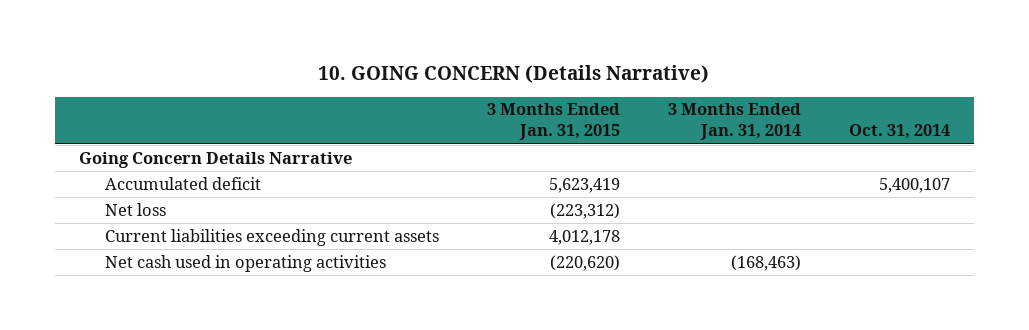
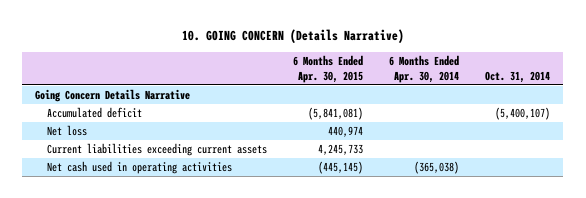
[486,103,620,141] 3 Months Ended Jan. 31, 2015 -> none
[667,103,801,141] 3 Months Ended Jan. 31, 2014 -> none
none -> [293,54,364,83] 6 Months Ended Apr. 30, 2015
none -> [389,54,460,83] 6 Months Ended Apr. 30, 2014
[878,177,950,193] 5,400,107 -> [495,107,551,121] (5,400,107)

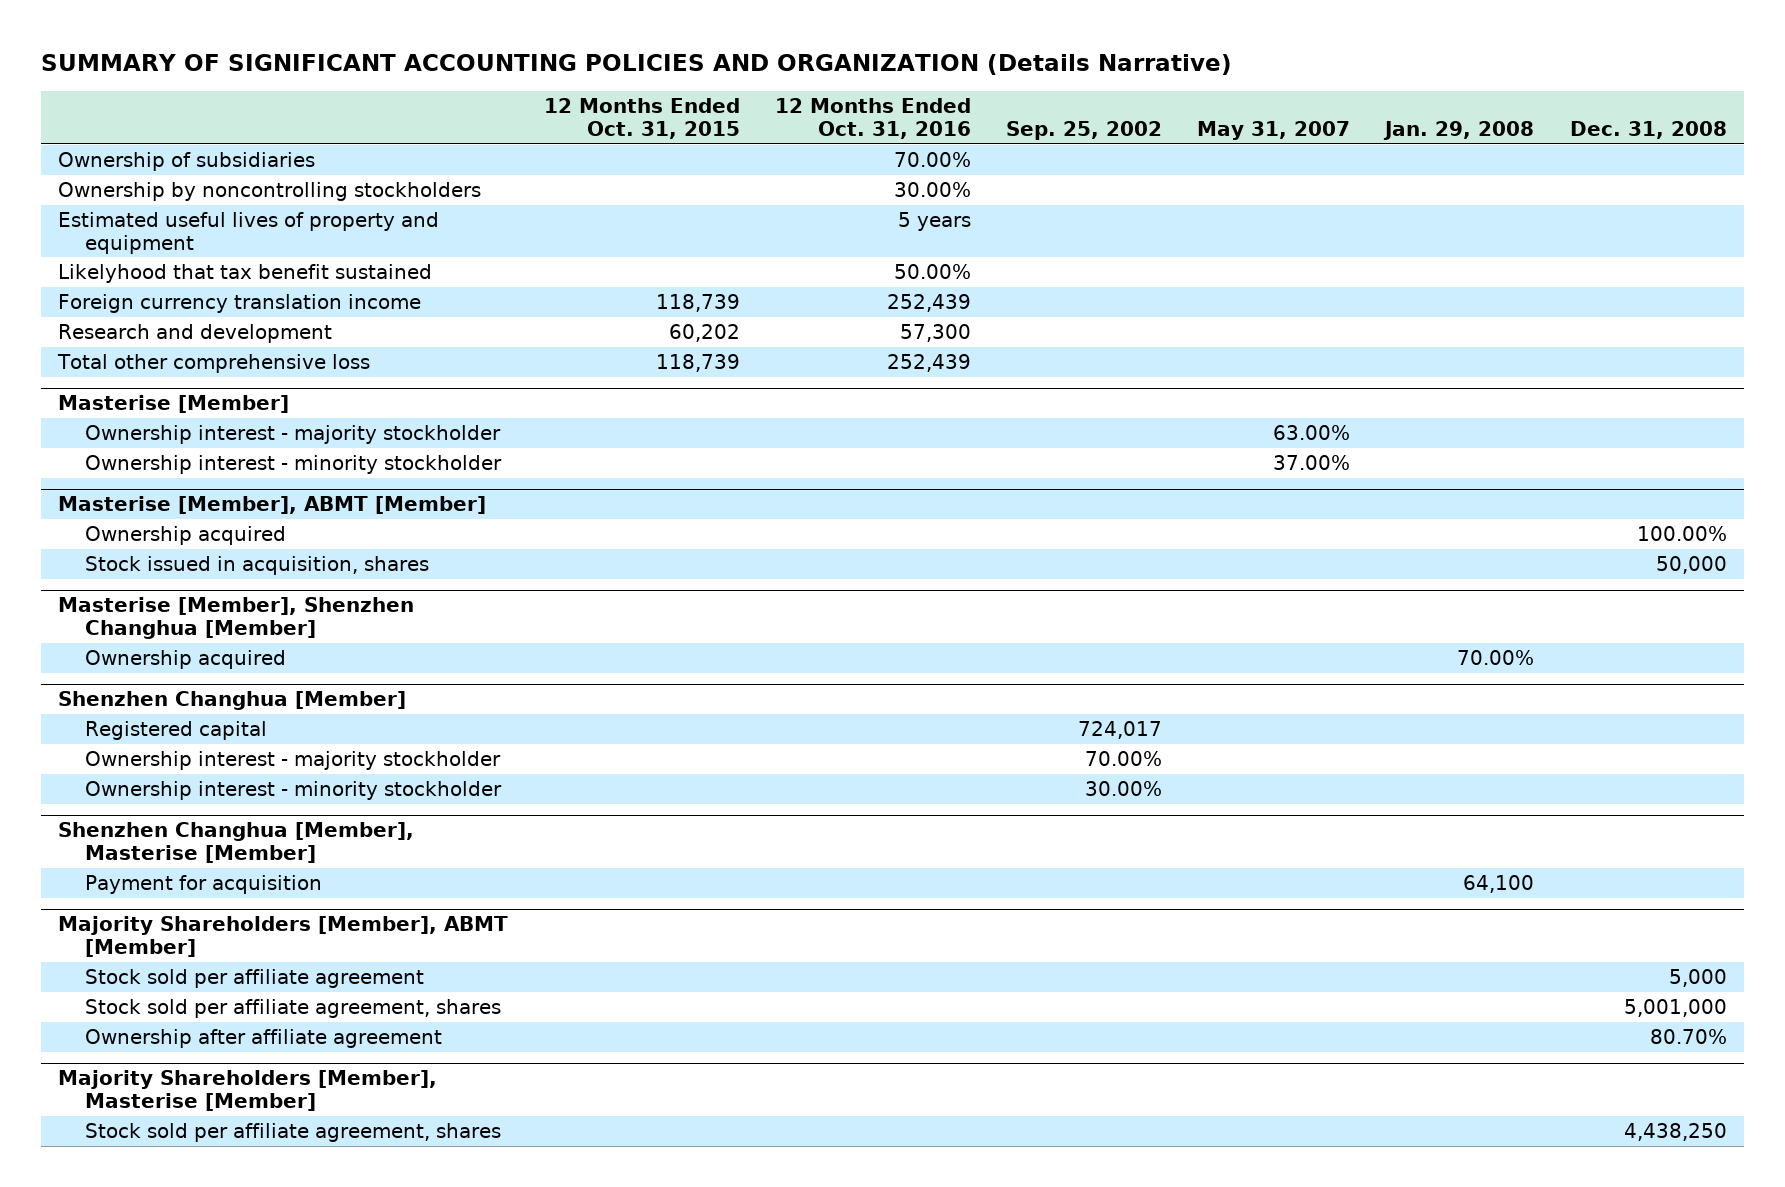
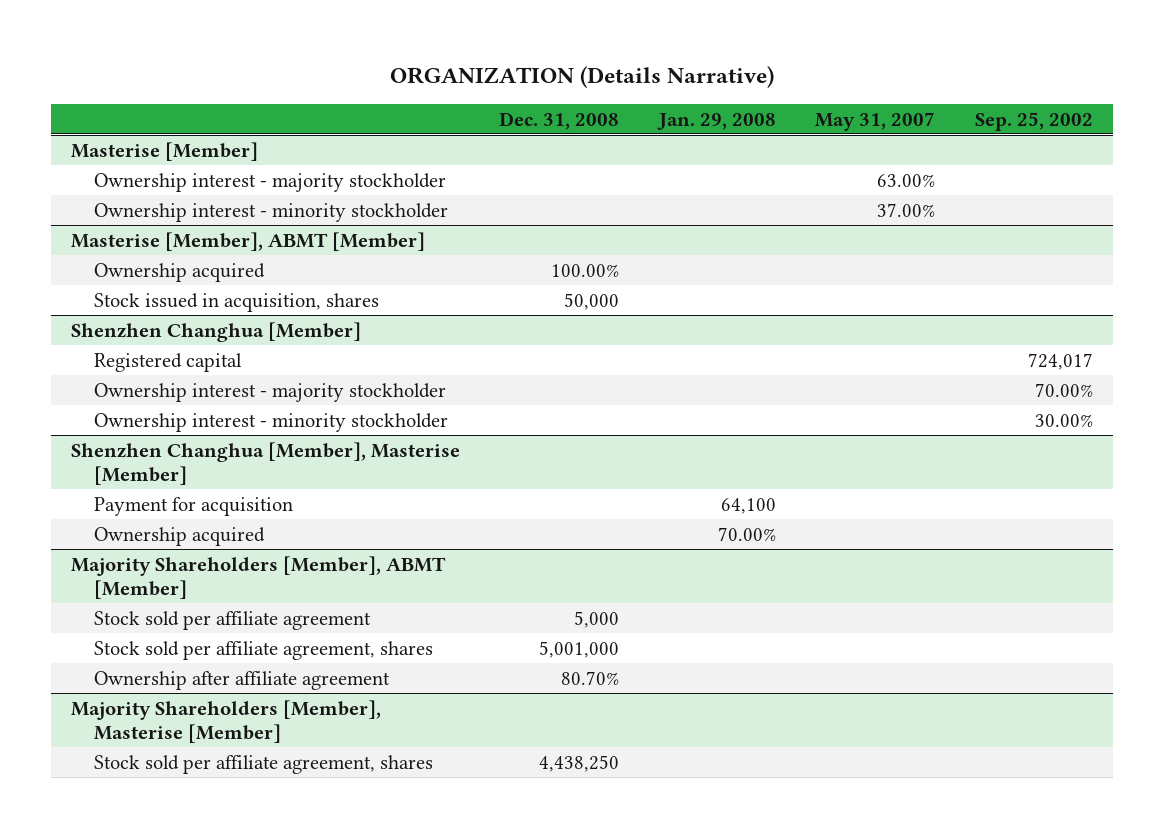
[40,54,1232,76] SUMMARY OF SIGNIFICANT ACCOUNTING POLICIES AND ORGANIZATION (Details Narrative) -> [389,66,774,89] ORGANIZATION (Details Narrative)
[543,98,740,140] 12 Months Ended Oct. 31, 2015 -> none
[774,98,971,140] 12 Months Ended Oct. 31, 2016 -> none
[58,151,316,171] Ownership of subsidiaries -> none
[58,181,482,201] Ownership by noncontrolling stockholders -> none
[58,211,440,254] Estimated useful lives of property and equipment -> none
[58,263,433,283] Likelyhood that tax benefit sustained -> none
[58,293,422,313] Foreign currency translation income -> none
[58,323,333,343] Research and development -> none
[57,353,371,373] Total other comprehensive loss -> none
[58,597,415,640] Masterise [Member], Shenzhen Changhua [Member] -> none
[85,649,287,669] Ownership acquired -> none
none -> [94,526,266,546] Ownership acquired

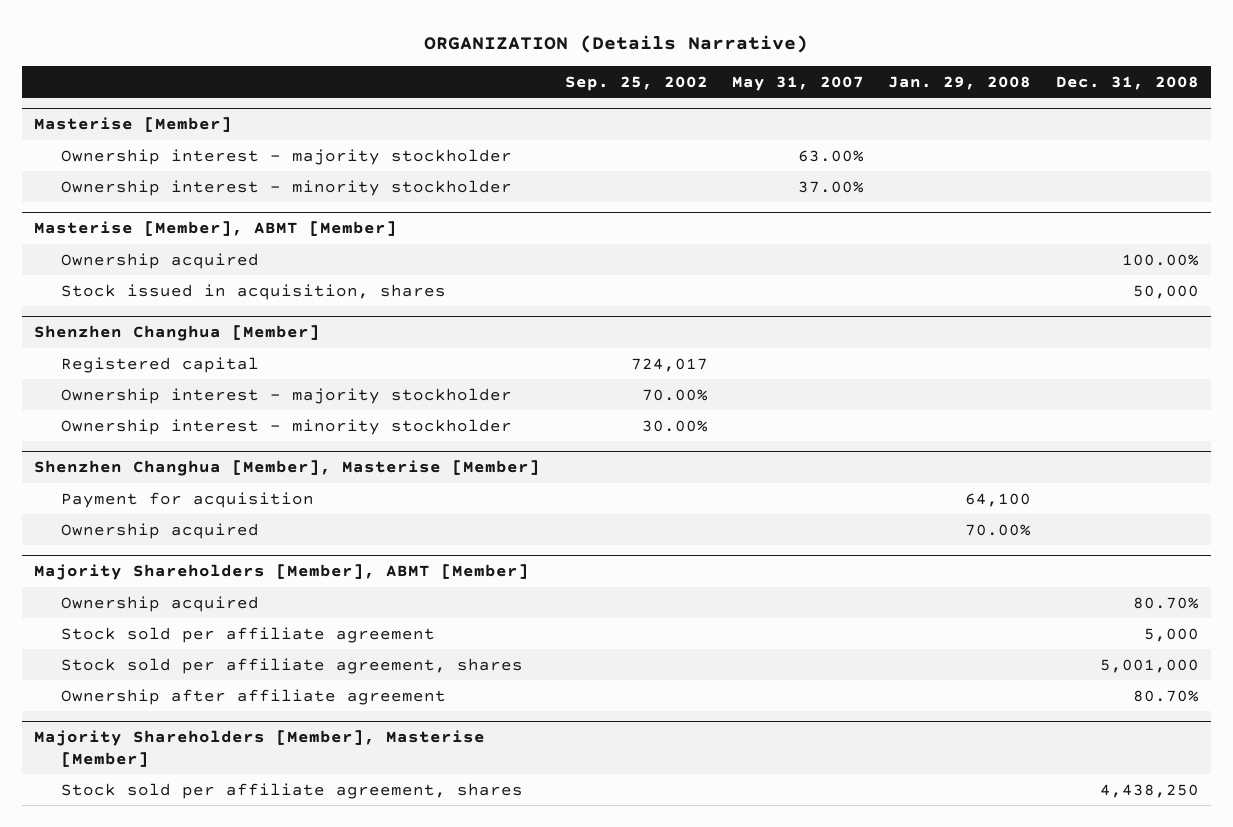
none -> [60,595,259,612] Ownership acquired

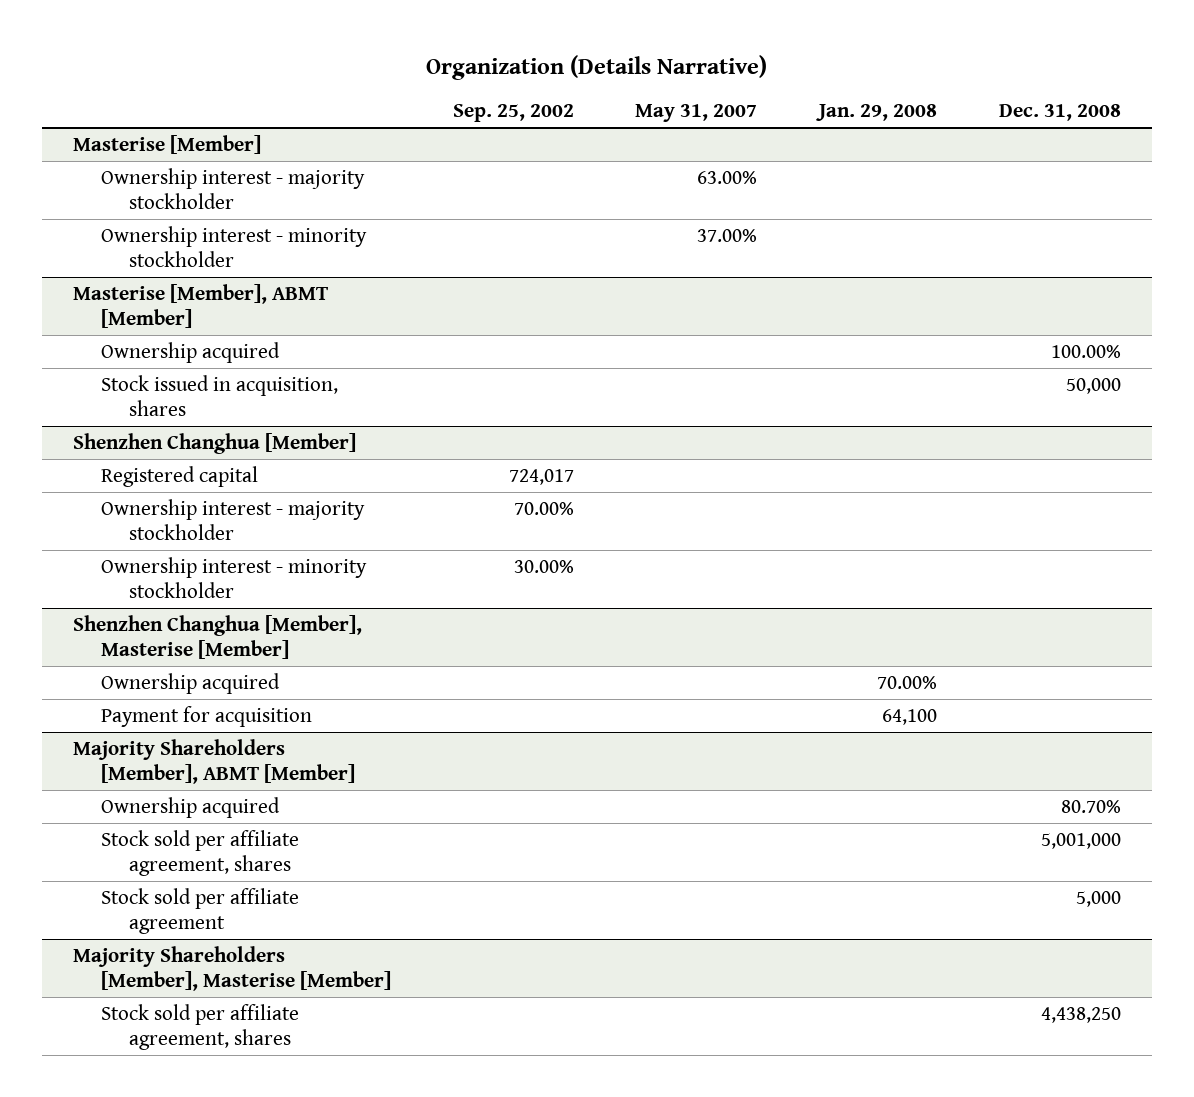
[424,34,809,53] ORGANIZATION (Details Narrative) -> [425,55,767,81] Organization (Details Narrative)
[60,491,314,508] Payment for acquisition -> [101,705,313,727] Payment for acquisition
[60,688,446,705] Ownership after affiliate agreement -> none
[60,626,435,643] Stock sold per affiliate agreement -> [101,887,300,935] Stock sold per affiliate agreement

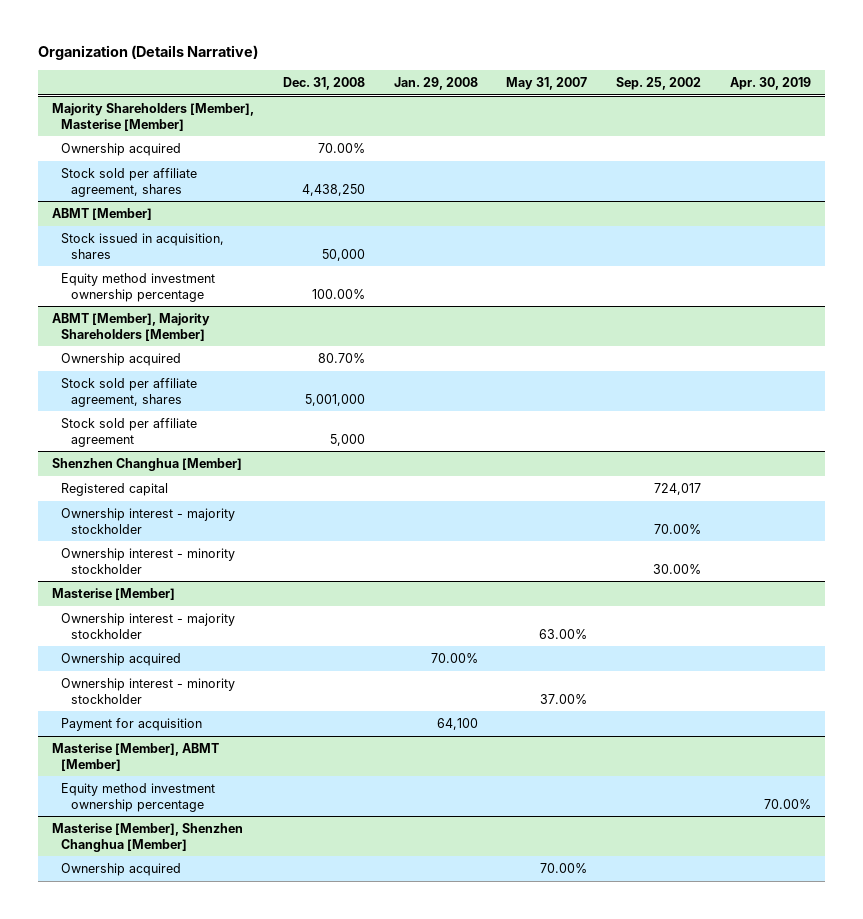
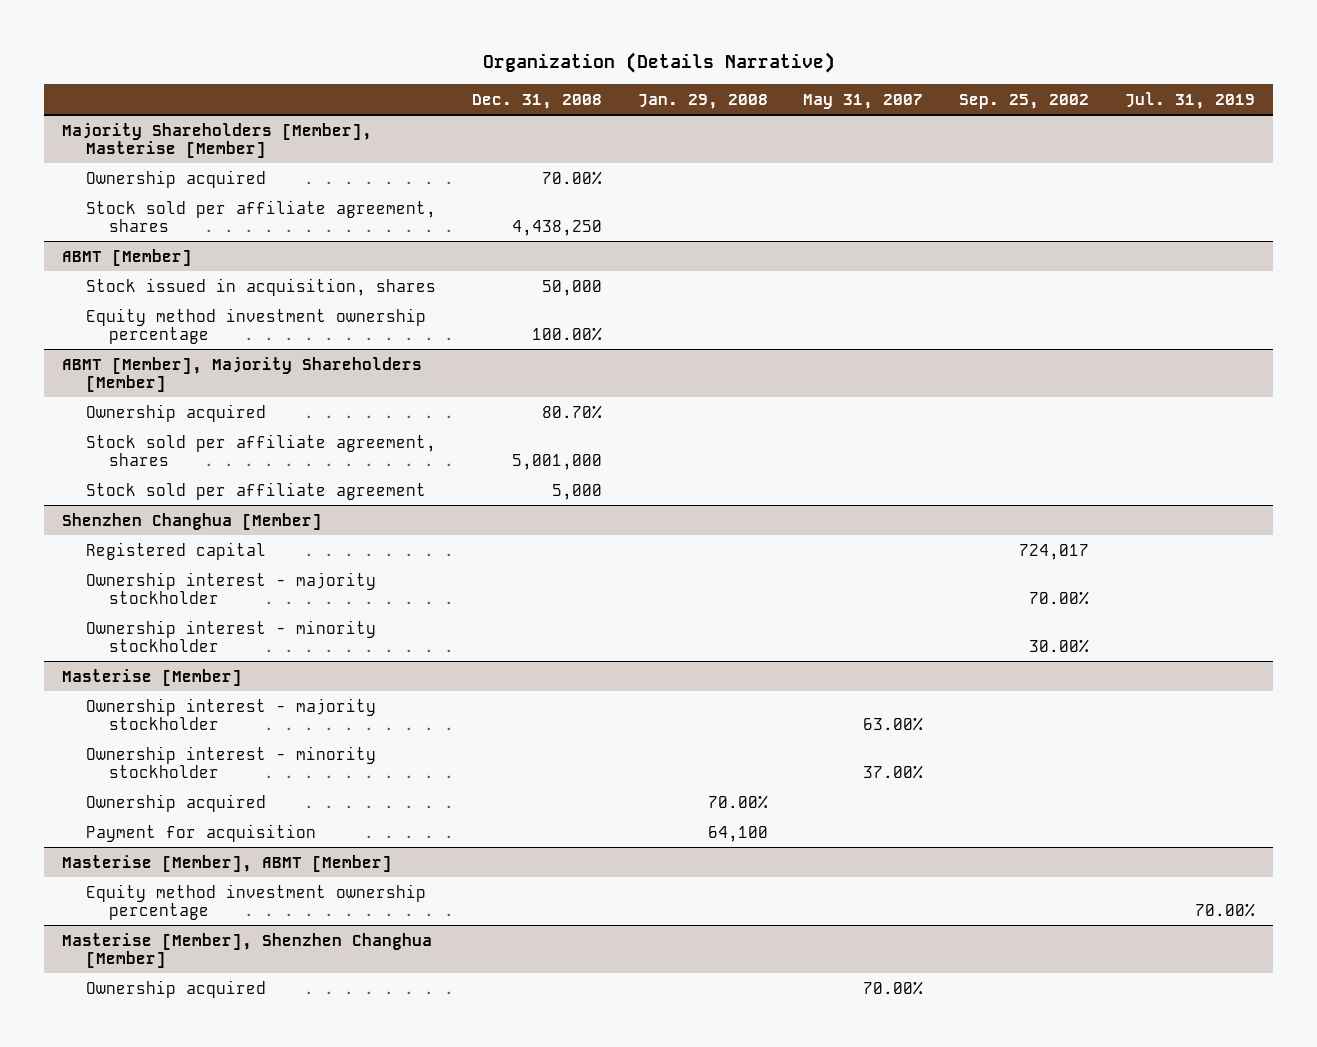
[729,76,811,90] Apr. 30, 2019 -> none
none -> [1125,91,1256,109] Jul. 31, 2019
[61,652,182,666] Ownership acquired -> [85,793,266,812] Ownership acquired

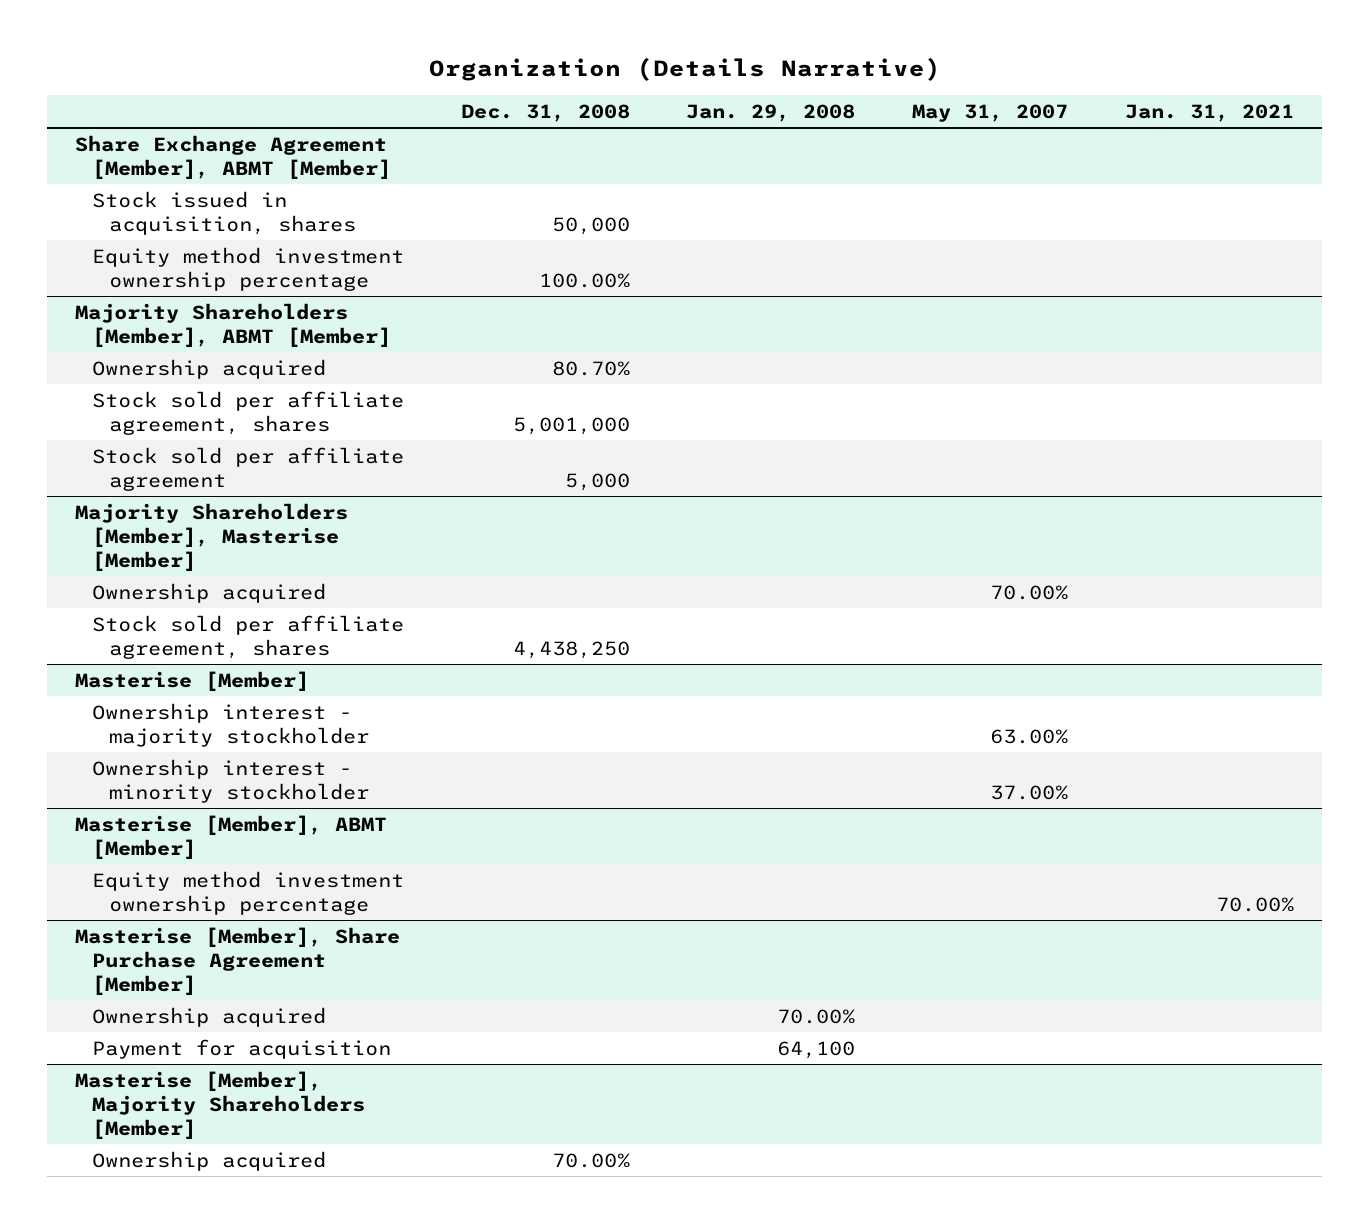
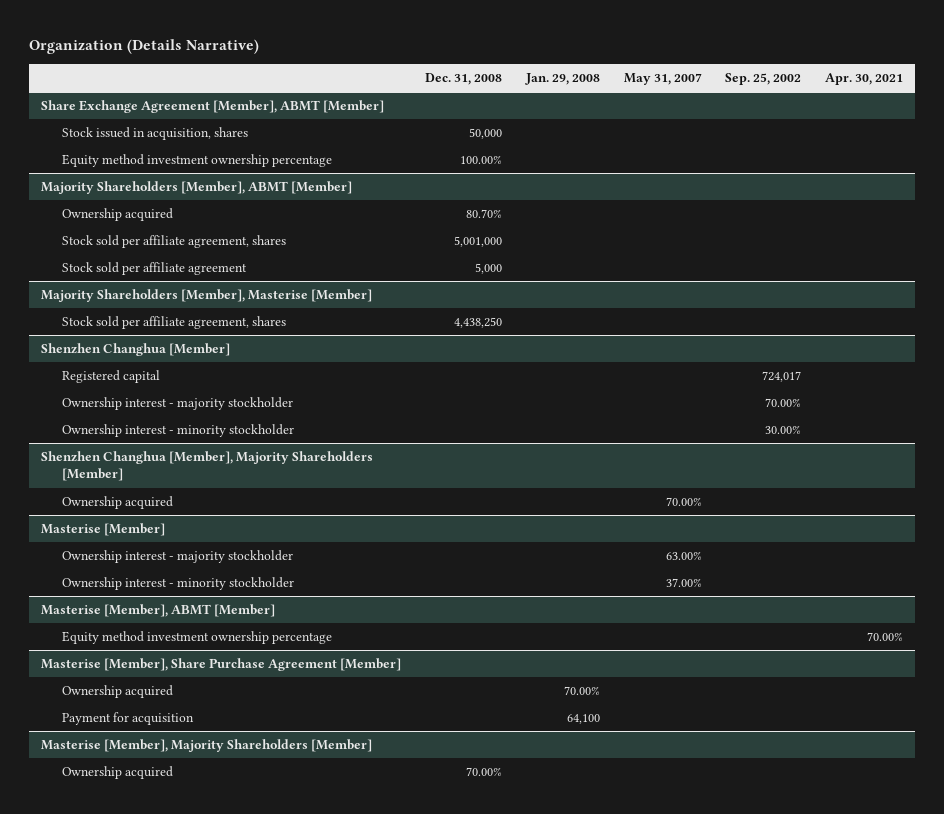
[1125,103,1295,122] Jan. 31, 2021 -> none
none -> [725,73,802,86] Sep. 25, 2002
none -> [825,73,904,86] Apr. 30, 2021
[91,582,326,603] Ownership acquired -> none
none -> [41,343,231,357] Shenzhen Changhua [Member]
none -> [62,370,161,384] Registered capital
none -> [62,397,294,411] Ownership interest - majority stockholder
none -> [62,424,295,438] Ownership interest - minority stockholder
none -> [41,451,374,482] Shenzhen Changhua [Member], Majority Shareholders [Member]
none -> [62,496,174,510] Ownership acquired

